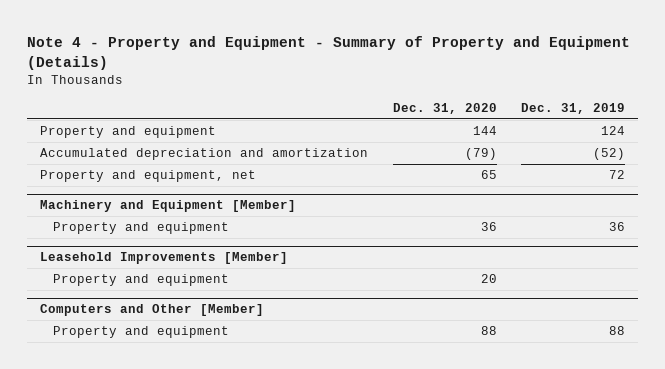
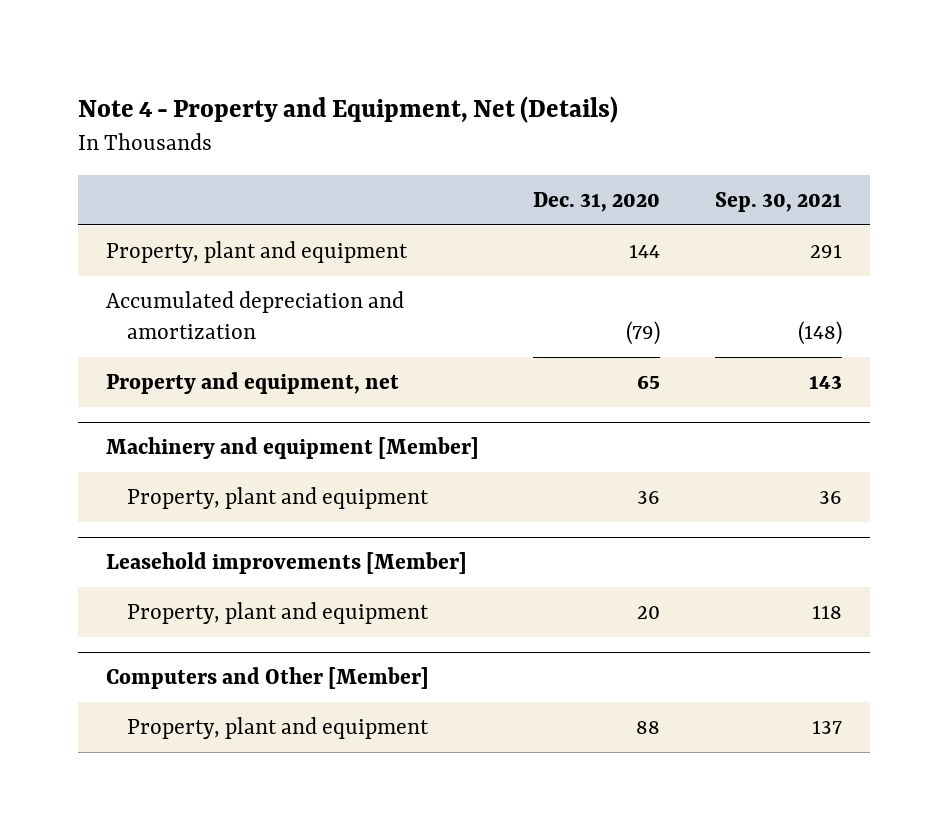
[27,36,631,70] Note 4 - Property and Equipment - Summary of Property and Equipment (Details) -> [78,95,619,123] Note 4 - Property and Equipment, Net (Details)
[521,102,626,114] Dec. 31, 2019 -> none
none -> [715,191,843,212] Sep. 30, 2021
[39,126,216,139] Property and equipment -> [105,240,408,263] Property, plant and equipment
[39,200,296,213] Machinery and Equipment [Member] -> [105,437,479,460] Machinery and equipment [Member]
[52,222,229,235] Property and equipment -> [126,486,429,509] Property, plant and equipment
[39,252,288,265] Leasehold Improvements [Member] -> [105,552,467,575] Leasehold improvements [Member]
[52,274,229,287] Property and equipment -> [126,601,429,624] Property, plant and equipment
[52,326,229,339] Property and equipment -> [126,716,429,739] Property, plant and equipment

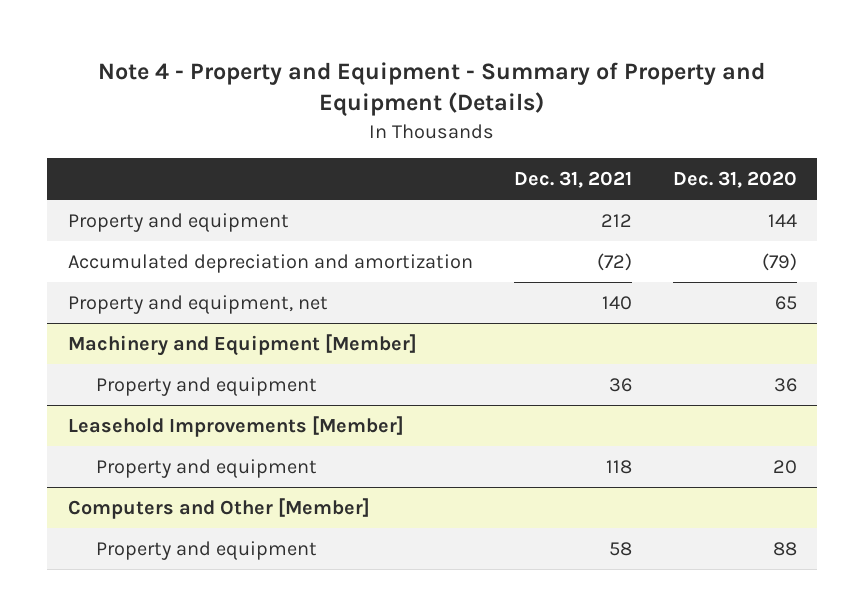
[78,95,619,123] Note 4 - Property and Equipment, Net (Details) -> [98,61,766,117] Note 4 - Property and Equipment - Summary of Property and Equipment (Details)
[715,191,843,212] Sep. 30, 2021 -> none
none -> [513,170,632,188] Dec. 31, 2021
[105,240,408,263] Property, plant and equipment -> [67,213,289,233] Property and equipment
[105,437,479,460] Machinery and equipment [Member] -> [67,334,417,357] Machinery and Equipment [Member]
[126,486,429,509] Property, plant and equipment -> [96,377,318,397] Property and equipment
[105,552,467,575] Leasehold improvements [Member] -> [67,416,404,438] Leasehold Improvements [Member]
[126,601,429,624] Property, plant and equipment -> [96,459,318,479] Property and equipment
[126,716,429,739] Property, plant and equipment -> [96,541,318,561] Property and equipment

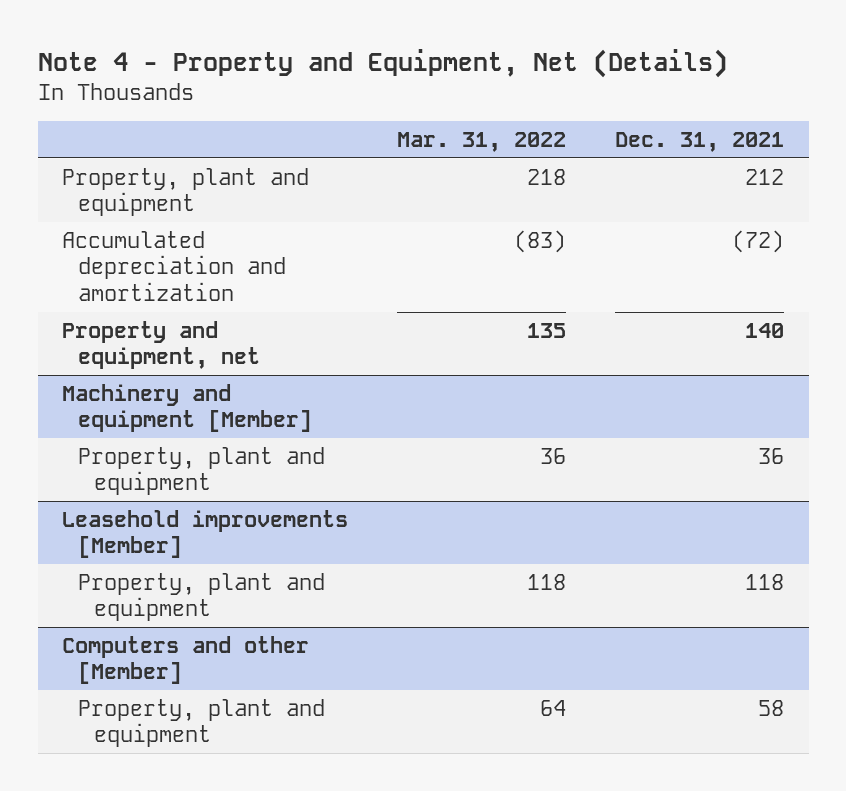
[98,61,766,117] Note 4 - Property and Equipment - Summary of Property and Equipment (Details) -> [37,48,728,78] Note 4 - Property and Equipment, Net (Details)
[672,170,797,188] Dec. 31, 2020 -> none
none -> [397,131,567,152] Mar. 31, 2022
[67,213,289,233] Property and equipment -> [62,167,310,217] Property, plant and equipment
[67,334,417,357] Machinery and Equipment [Member] -> [62,383,312,433] Machinery and equipment [Member]
[96,377,318,397] Property and equipment -> [77,446,325,496] Property, plant and equipment
[67,416,404,438] Leasehold Improvements [Member] -> [62,509,349,559] Leasehold improvements [Member]
[96,459,318,479] Property and equipment -> [77,572,325,622] Property, plant and equipment
[67,498,370,520] Computers and Other [Member] -> [62,635,310,685] Computers and other [Member]
[96,541,318,561] Property and equipment -> [77,698,325,748] Property, plant and equipment

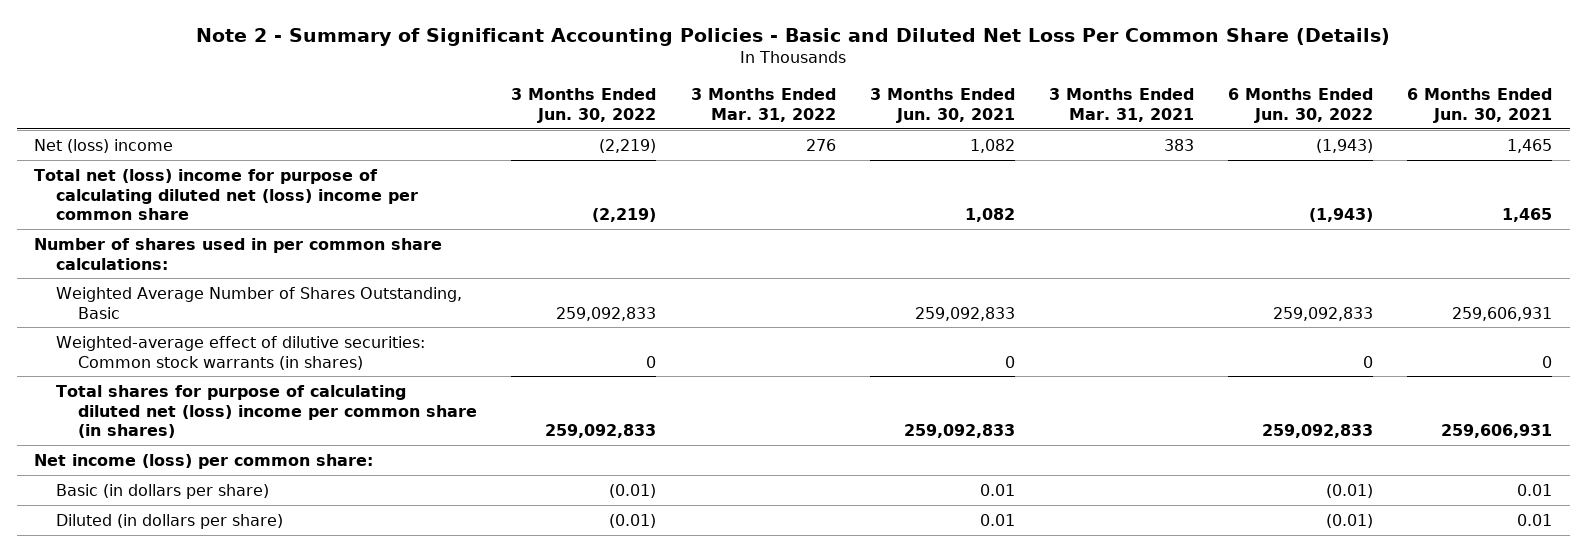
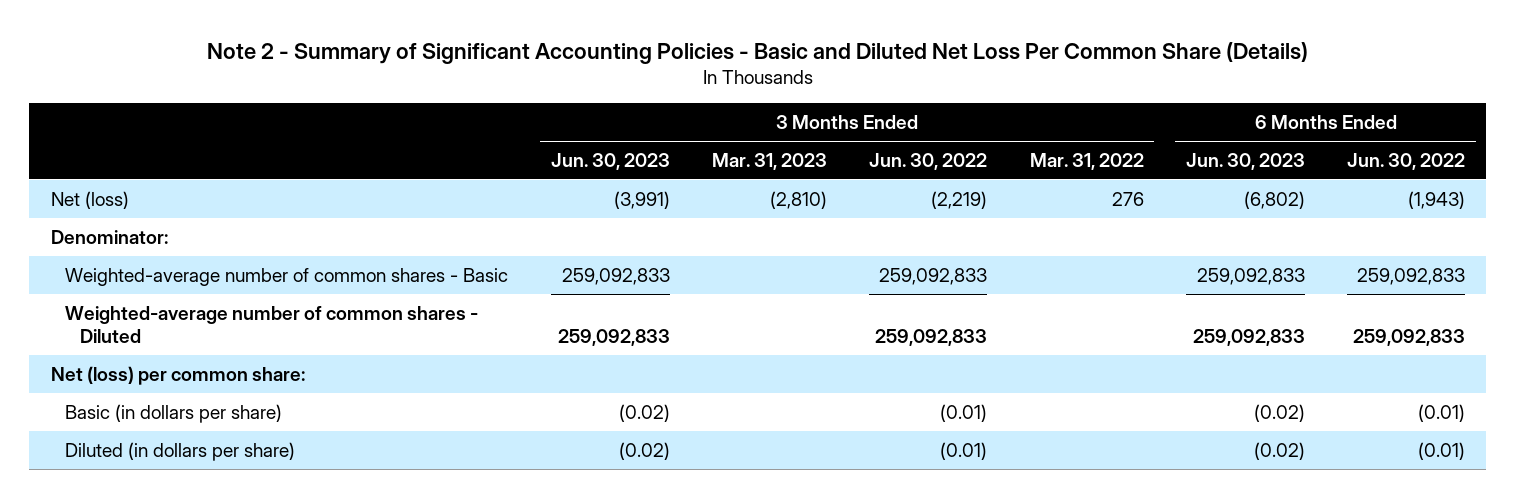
[869,87,1015,123] 3 Months Ended Jun. 30, 2021 -> none
[1049,87,1195,122] 3 Months Ended Mar. 31, 2021 -> none
[1407,87,1553,123] 6 Months Ended Jun. 30, 2021 -> none
none -> [550,152,670,170] Jun. 30, 2023
none -> [711,152,827,170] Mar. 31, 2023
none -> [1185,152,1305,170] Jun. 30, 2023
[34,168,419,221] Total net (loss) income for purpose of calculating diluted net (loss) income per common share -> none
[56,335,426,370] Weighted-average effect of dilutive securities: Common stock warrants (in shares) -> none
[34,138,174,153] Net (loss) income -> [50,190,129,209] Net (loss)
[34,237,443,270] Number of shares used in per common share calculations: -> [50,229,168,244] Denominator:
[56,286,463,319] Weighted Average Number of Shares Outstanding, Basic -> [65,267,509,286] Weighted-average number of common shares - Basic
[56,384,478,439] Total shares for purpose of calculating diluted net (loss) income per common share (in shares) -> [65,305,479,343] Weighted-average number of common shares - Diluted
[34,453,374,469] Net income (loss) per common share: -> [50,365,305,385] Net (loss) per common share:

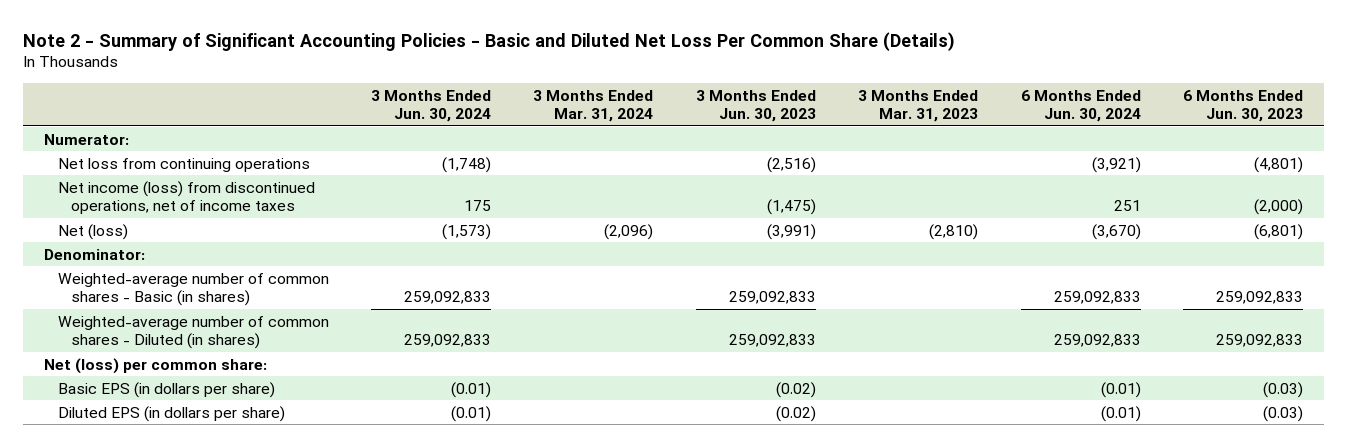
[869,152,988,170] Jun. 30, 2022 -> none
[1029,152,1144,170] Mar. 31, 2022 -> none
[1347,152,1466,170] Jun. 30, 2022 -> none
none -> [370,89,491,122] 3 Months Ended Jun. 30, 2024
none -> [533,89,654,122] 3 Months Ended Mar. 31, 2024
none -> [1020,89,1141,122] 6 Months Ended Jun. 30, 2024
none -> [43,133,129,145] Numerator:
none -> [57,157,310,172] Net loss from continuing operations
none -> [57,180,315,214] Net income (loss) from discontinued operations, net of income taxes
[1243,190,1305,209] (6,802) -> [1254,223,1304,240] (6,801)
[65,267,509,286] Weighted-average number of common shares - Basic -> [57,272,329,306] Weighted-average number of common shares - Basic (in shares)
[65,305,479,343] Weighted-average number of common shares - Diluted -> [57,315,329,349] Weighted-average number of common shares - Diluted (in shares)
[65,403,283,423] Basic (in dollars per share) -> [57,381,275,398] Basic EPS (in dollars per share)
[1253,403,1305,422] (0.02) -> [1263,381,1304,398] (0.03)
[65,441,296,461] Diluted (in dollars per share) -> [57,405,285,422] Diluted EPS (in dollars per share)
[1253,441,1305,460] (0.02) -> [1263,405,1304,422] (0.03)

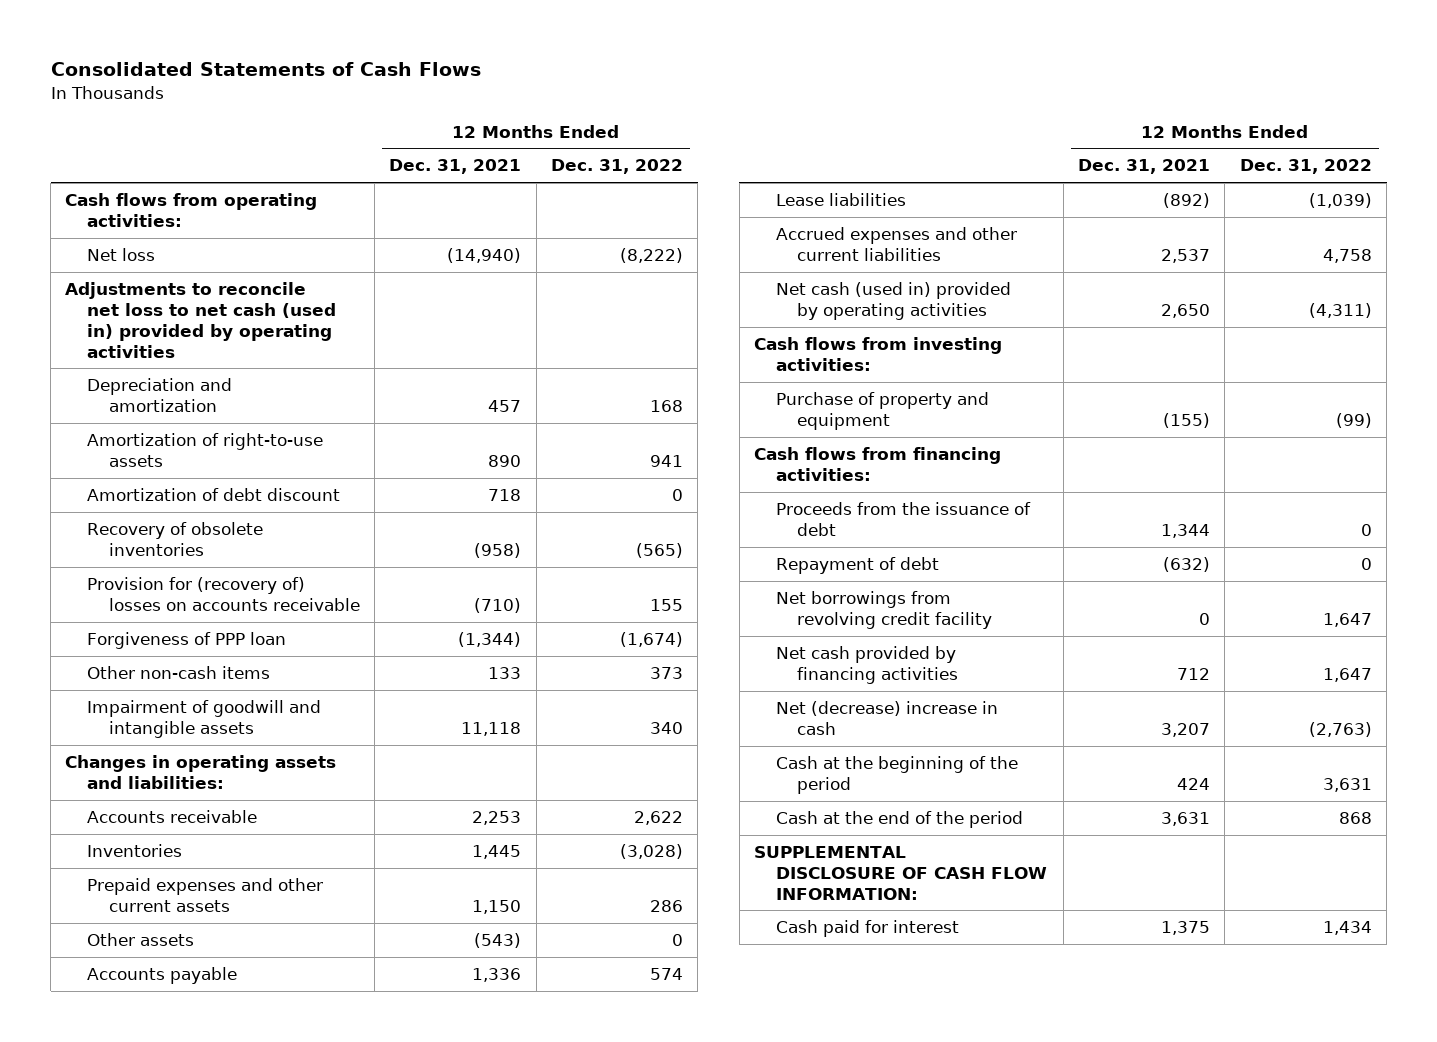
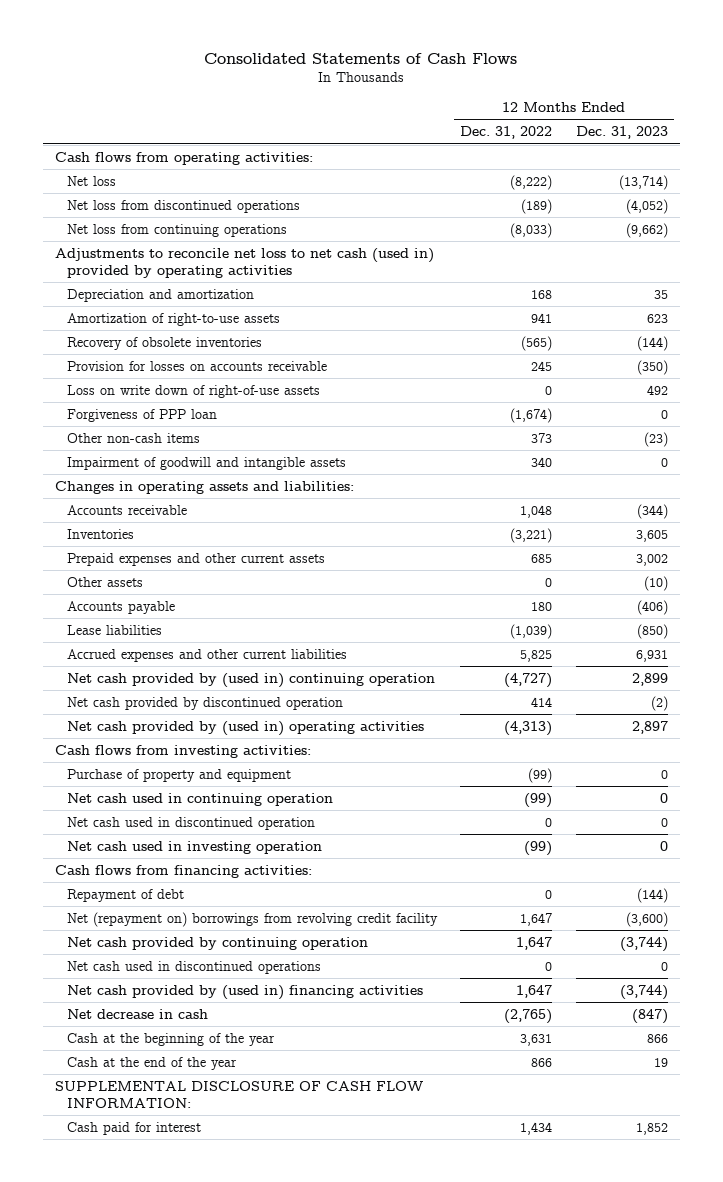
[389,159,522,175] Dec. 31, 2021 -> none
none -> [575,126,668,140] Dec. 31, 2023
none -> [66,199,300,213] Net loss from discontinued operations
none -> [66,223,287,237] Net loss from continuing operations
[86,487,340,501] Amortization of debt discount -> none
[86,576,360,611] Provision for (recovery of) losses on accounts receivable -> [66,360,327,371] Provision for losses on accounts receivable
[650,598,684,611] 155 -> [531,360,553,371] 245
none -> [66,384,320,398] Loss on write down of right-of-use assets
[634,810,684,825] 2,622 -> [520,504,553,518] 1,048
[620,843,684,859] (3,028) -> [510,527,553,543] (3,221)
[650,899,684,912] 286 -> [531,553,553,563] 685
[650,967,684,980] 574 -> [531,601,553,611] 180
[1322,248,1372,263] 4,758 -> [520,649,553,662] 5,825
none -> [66,672,435,688] Net cash provided by (used in) continuing operation
none -> [66,696,343,710] Net cash provided by discontinued operation
[775,281,1011,320] Net cash (used in) provided by operating activities -> [66,720,424,736] Net cash provided by (used in) operating activities
[1308,302,1372,318] (4,311) -> [504,720,553,736] (4,313)
none -> [66,792,333,806] Net cash used in continuing operation
none -> [66,816,315,830] Net cash used in discontinued operation
none -> [66,840,322,854] Net cash used in investing operation
[775,501,1031,536] Proceeds from the issuance of debt -> none
[775,590,993,629] Net borrowings from revolving credit facility -> [66,911,438,927] Net (repayment on) borrowings from revolving credit facility
none -> [66,936,368,950] Net cash provided by continuing operation
none -> [66,960,321,974] Net cash used in discontinued operations
[775,645,959,684] Net cash provided by financing activities -> [66,984,423,1000] Net cash provided by (used in) financing activities
[775,700,998,735] Net (decrease) increase in cash -> [66,1008,208,1019] Net decrease in cash
[1308,721,1372,737] (2,763) -> [504,1008,553,1024] (2,765)
[775,755,1018,794] Cash at the beginning of the period -> [66,1032,275,1046] Cash at the beginning of the year
[775,810,1023,828] Cash at the end of the period -> [66,1056,237,1070] Cash at the end of the year
[1338,811,1372,824] 868 -> [531,1057,553,1067] 866

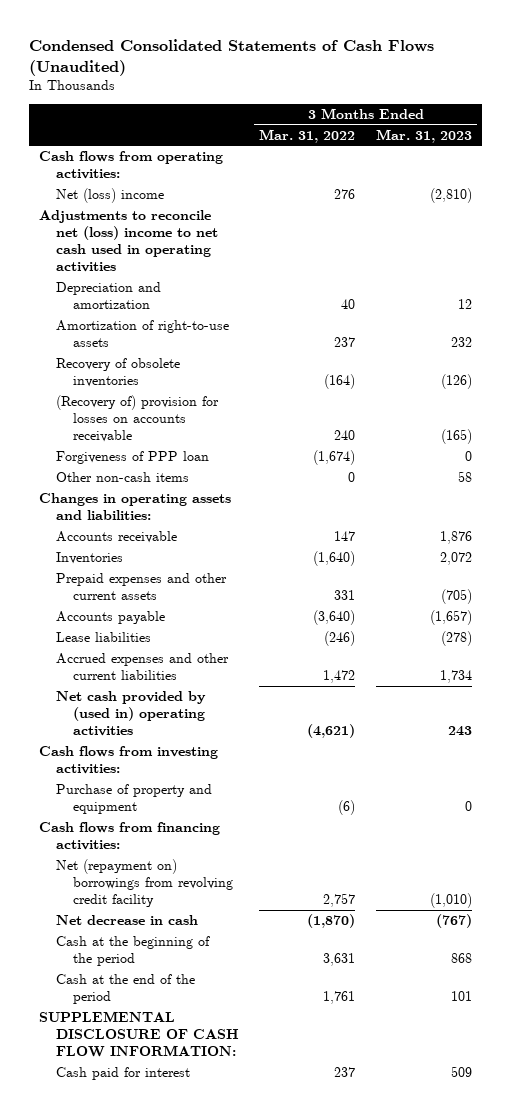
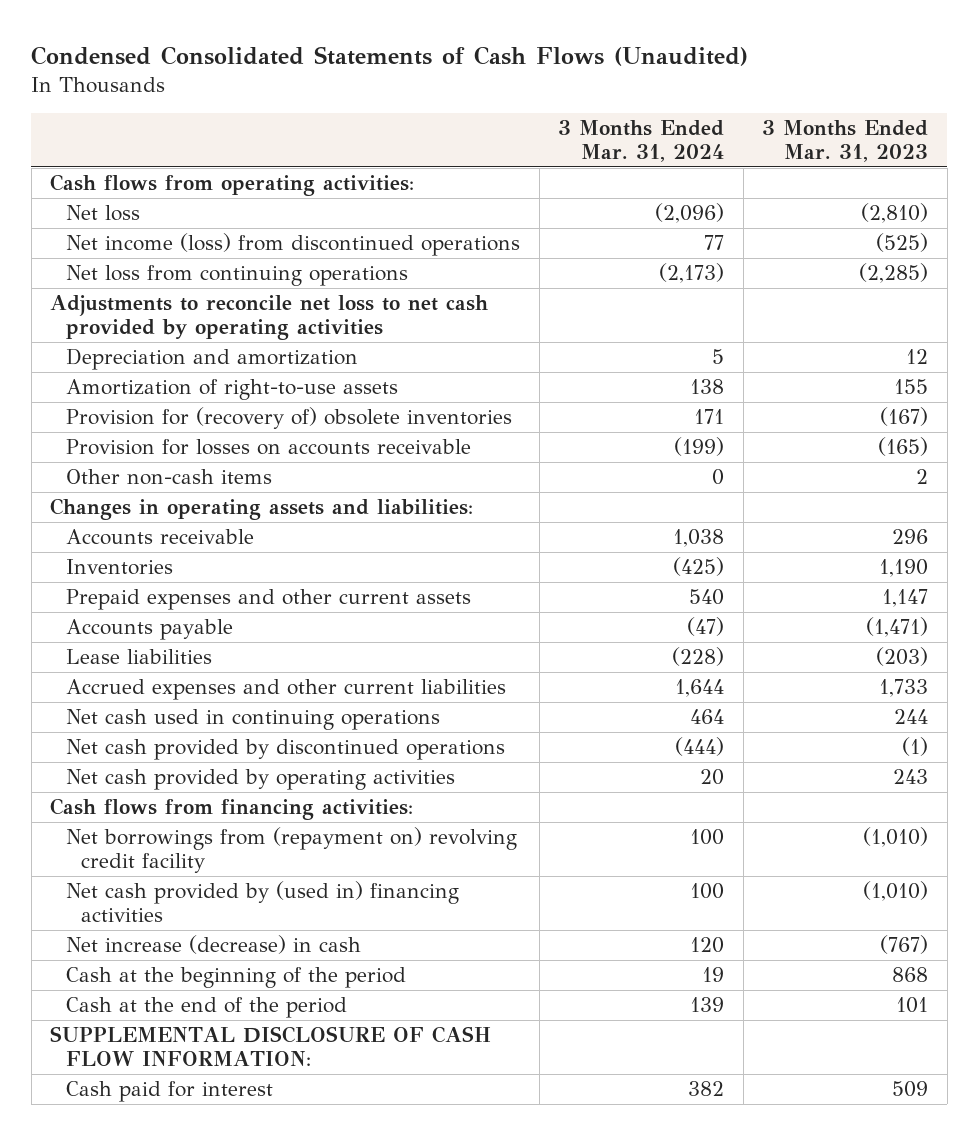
[259,128,356,143] Mar. 31, 2022 -> none
none -> [558,119,725,163] 3 Months Ended Mar. 31, 2024
[56,188,165,204] Net (loss) income -> [65,205,140,222] Net loss
none -> [65,233,520,257] Net income (loss) from discontinued operations
none -> [65,265,408,287] Net loss from continuing operations
[39,210,219,272] Adjustments to reconcile net (loss) income to net cash used in operating activities -> [50,295,489,341] Adjustments to reconcile net loss to net cash provided by operating activities
[56,451,210,465] Forgiveness of PPP loan -> none
[450,337,472,348] 232 -> [894,379,929,395] 155
[56,358,181,388] Recovery of obsolete inventories -> [65,407,512,430] Provision for (recovery of) obsolete inventories
[440,374,472,390] (126) -> [880,407,929,427] (167)
[56,395,220,442] (Recovery of) provision for losses on accounts receivable -> [65,439,471,456] Provision for losses on accounts receivable
[457,471,472,483] 58 -> [916,469,929,485] 2
[39,746,219,775] Cash flows from investing activities: -> none
[56,784,213,815] Purchase of property and equipment -> none
[439,531,472,545] 1,876 -> [892,529,929,545] 296
[439,552,472,566] 2,072 -> [879,559,929,578] 1,190
[440,589,472,605] (705) -> [882,589,929,608] 1,147
[429,610,472,626] (1,657) -> [866,617,929,638] (1,471)
[440,631,472,647] (278) -> [876,647,929,667] (203)
[439,670,472,684] 1,734 -> [879,679,929,698] 1,733
none -> [65,709,440,731] Net cash used in continuing operations
none -> [65,739,505,761] Net cash provided by discontinued operations
[56,691,207,736] Net cash provided by (used in) operating activities -> [65,769,455,791] Net cash provided by operating activities
[56,859,233,907] Net (repayment on) borrowings from revolving credit facility -> [65,827,517,874] Net borrowings from (repayment on) revolving credit facility
none -> [65,881,459,923] Net cash provided by (used in) financing activities
[56,915,199,926] Net decrease in cash -> [65,935,361,955] Net increase (decrease) in cash

